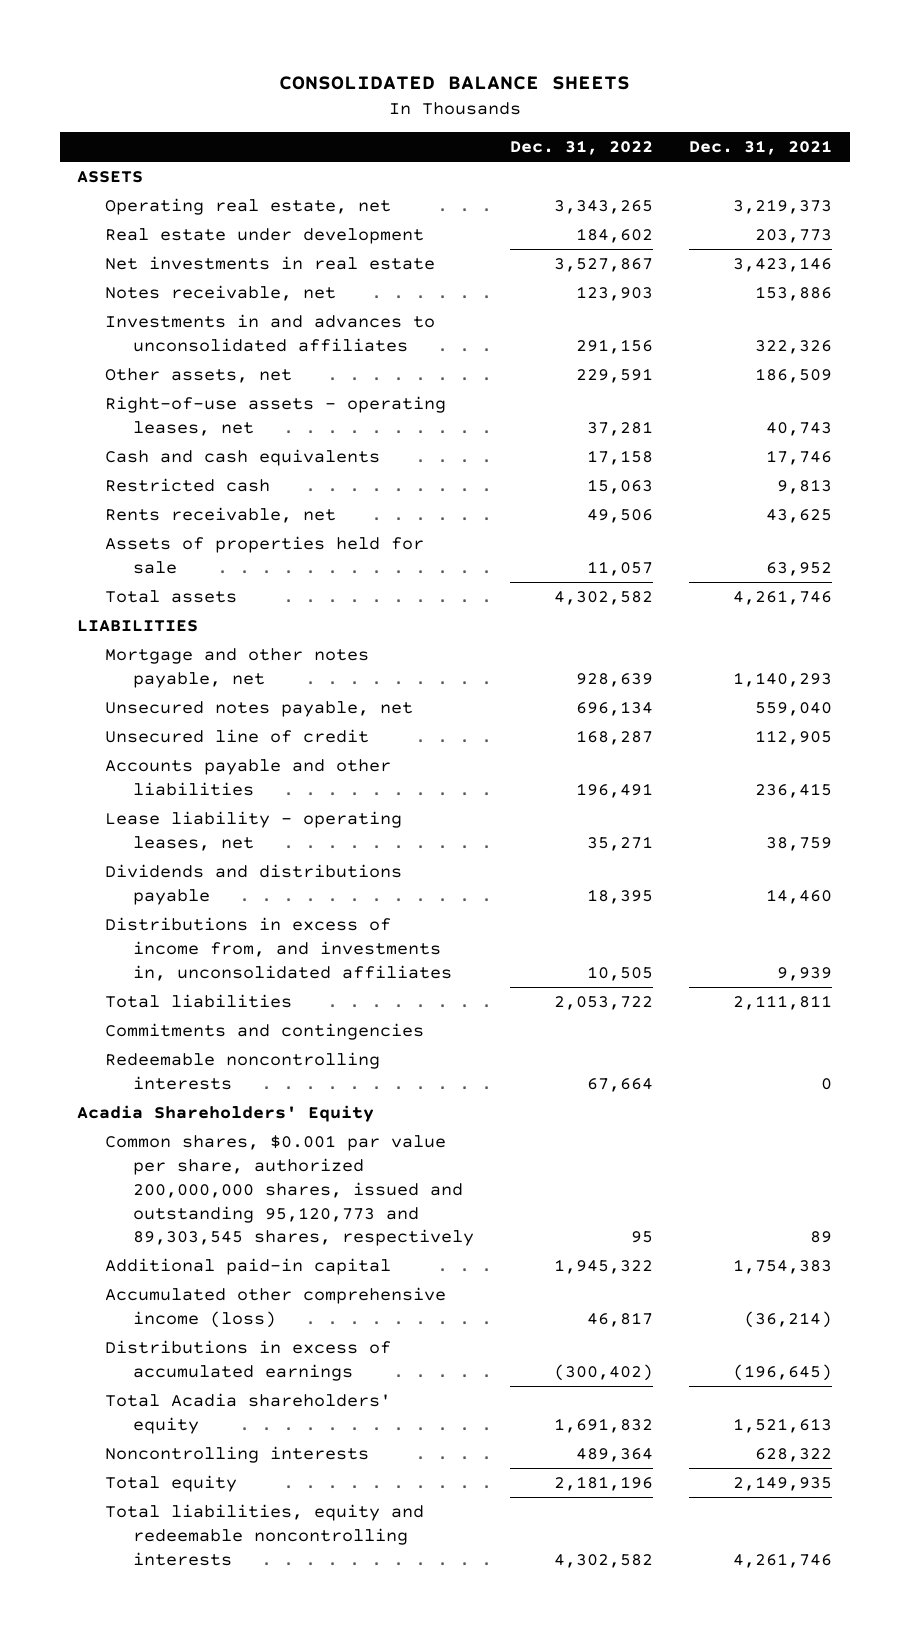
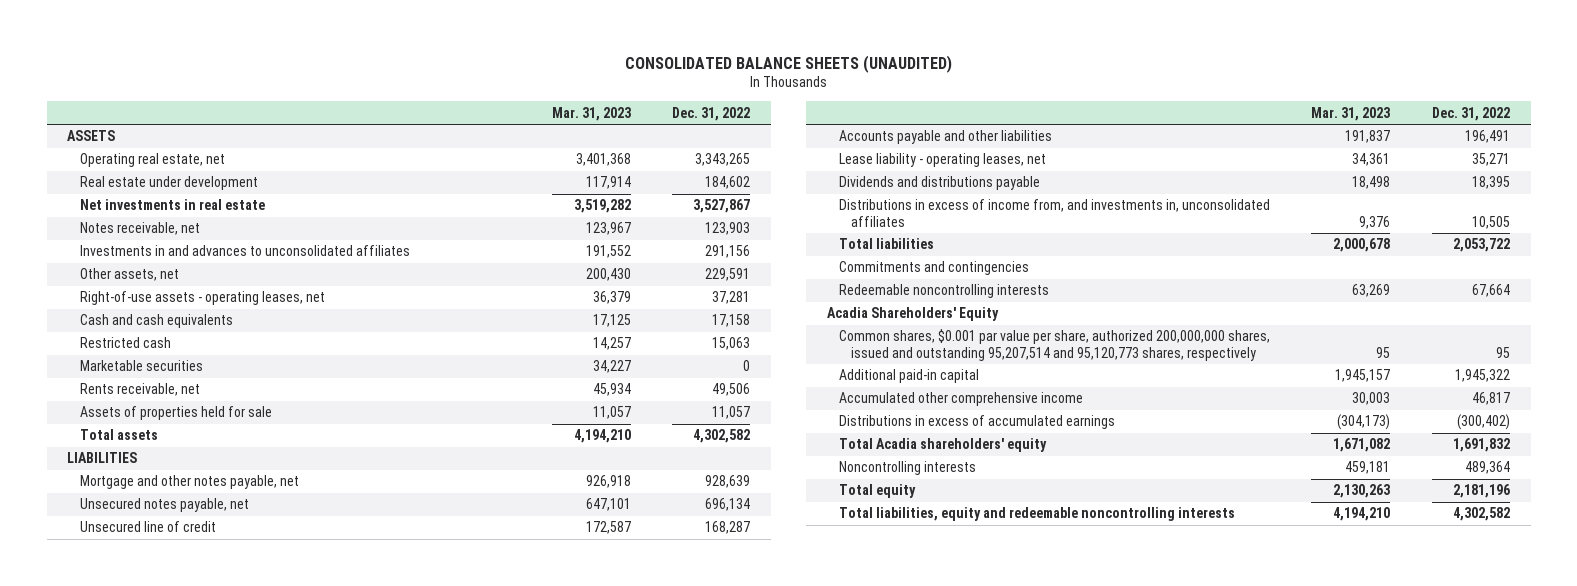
[278,75,630,90] CONSOLIDATED BALANCE SHEETS -> [624,54,952,73] CONSOLIDATED BALANCE SHEETS (UNAUDITED)
[688,140,832,156] Dec. 31, 2021 -> none
none -> [551,106,631,121] Mar. 31, 2023
none -> [79,360,203,372] Marketable securities
[105,1134,475,1247] Common shares, $0.001 par value per share, authorized 200,000,000 shares, issued and outstanding 95,120,773 and 89,303,545 shares, respectively -> [839,329,1271,361] Common shares, $0.001 par value per share, authorized 200,000,000 shares, issued and outstanding 95,207,514 and 95,120,773 shares, respectively
[105,1286,447,1328] Accumulated other comprehensive income (loss) -> [839,392,1084,407] Accumulated other comprehensive income

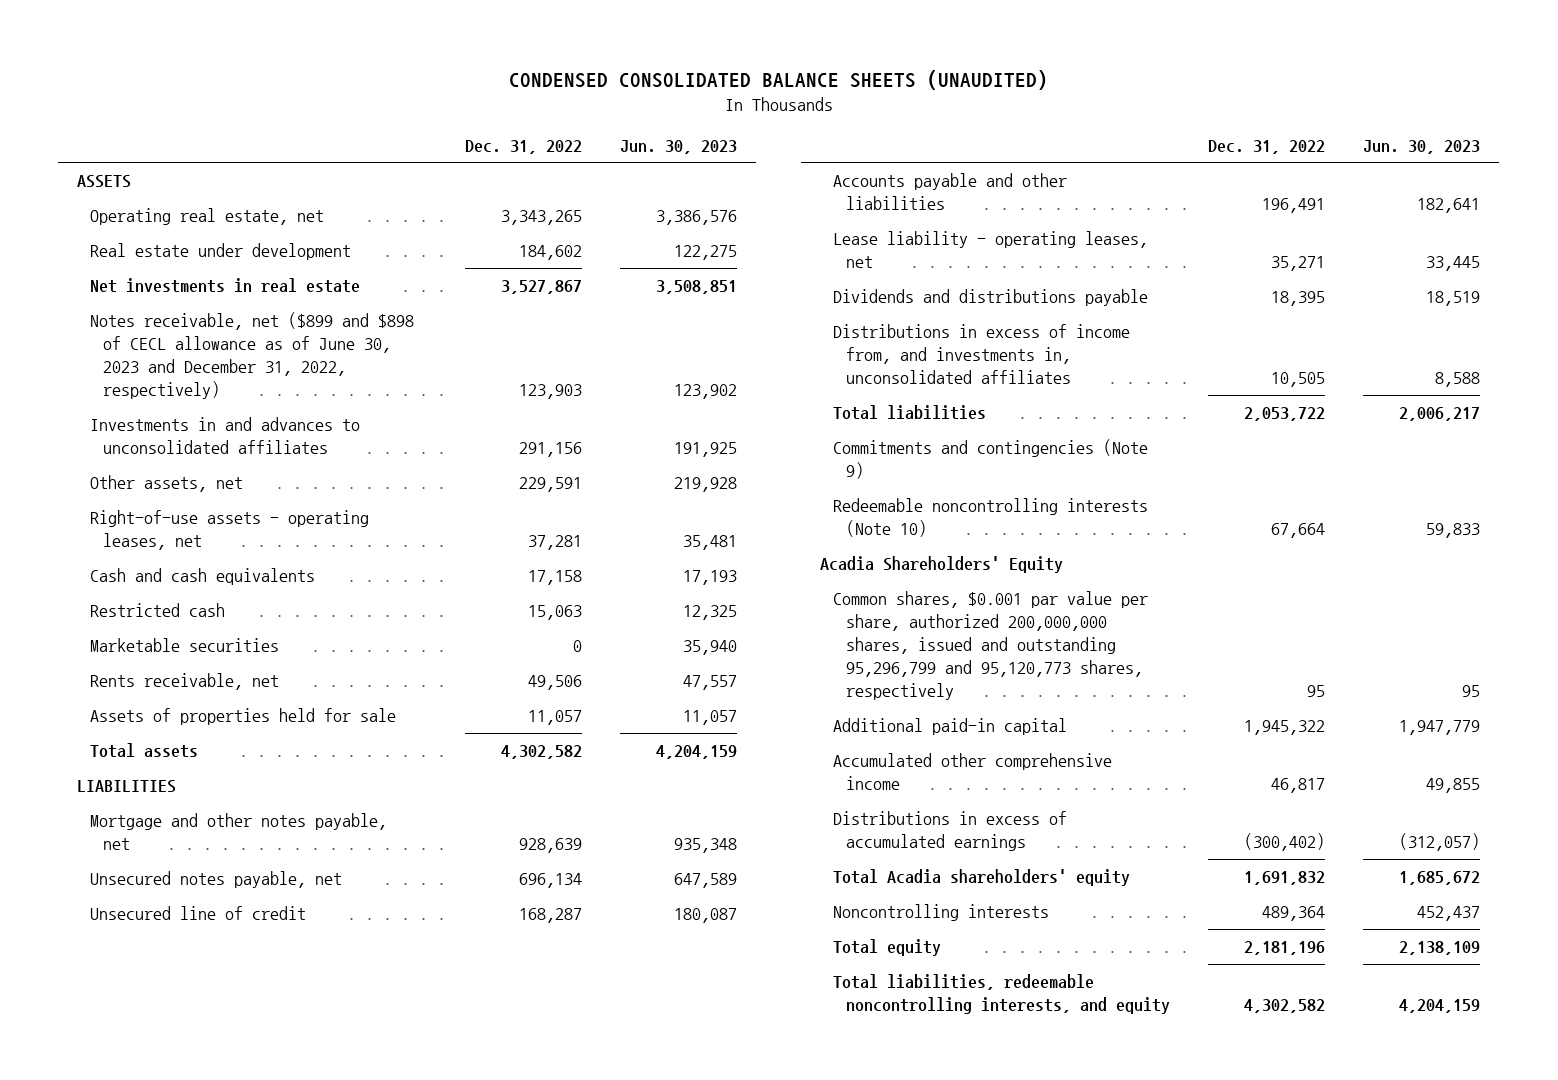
[624,54,952,73] CONSOLIDATED BALANCE SHEETS (UNAUDITED) -> [508,69,1048,90] CONDENSED CONSOLIDATED BALANCE SHEETS (UNAUDITED)
[551,106,631,121] Mar. 31, 2023 -> none
none -> [620,139,738,154] Jun. 30, 2023
[79,222,200,236] Notes receivable, net -> [90,311,415,400] Notes receivable, net ($899 and $898 of CECL allowance as of June 30, 2023 and December 31, 2022, respectively)
[839,261,1030,276] Commitments and contingencies -> [832,438,1148,480] Commitments and contingencies (Note 9)
[839,284,1050,299] Redeemable noncontrolling interests -> [832,497,1148,538] Redeemable noncontrolling interests (Note 10)
[839,329,1271,361] Common shares, $0.001 par value per share, authorized 200,000,000 shares, issued and outstanding 95,207,514 and 95,120,773 shares, respectively -> [832,590,1148,701] Common shares, $0.001 par value per share, authorized 200,000,000 shares, issued and outstanding 95,296,799 and 95,120,773 shares, respectively
[839,507,1236,522] Total liabilities, equity and redeemable noncontrolling interests -> [832,973,1170,1015] Total liabilities, redeemable noncontrolling interests, and equity

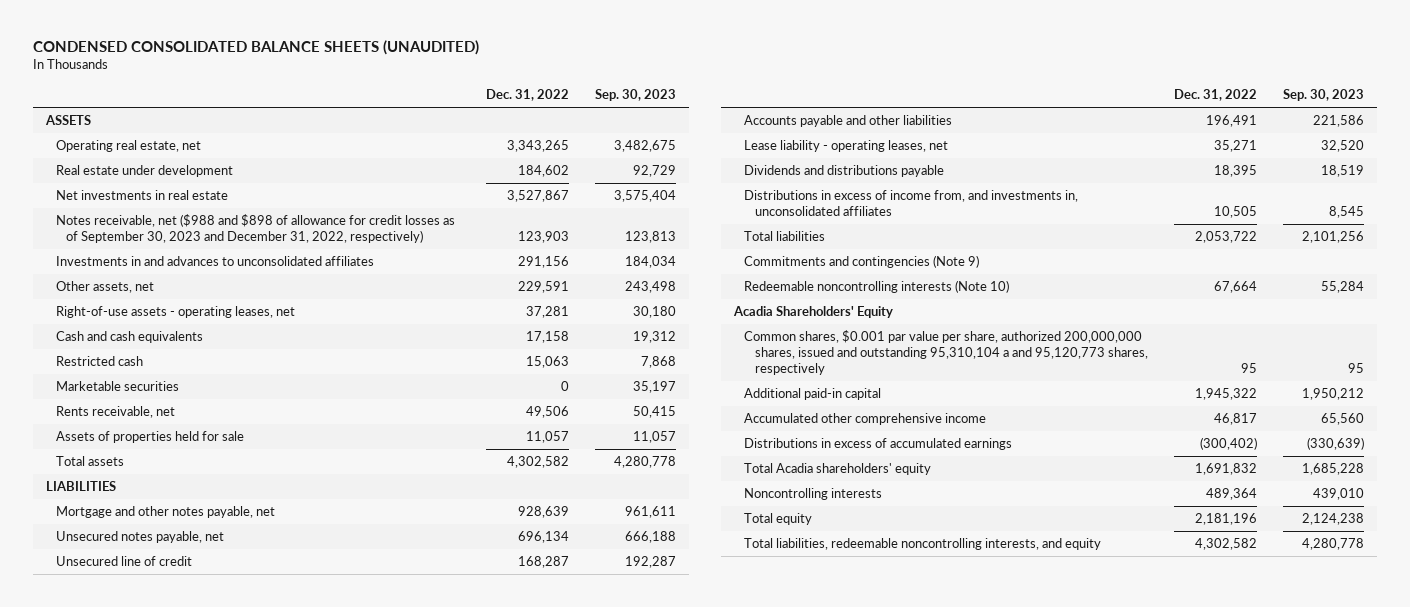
[620,139,738,154] Jun. 30, 2023 -> none
none -> [595,89,677,102] Sep. 30, 2023
[90,311,415,400] Notes receivable, net ($899 and $898 of CECL allowance as of June 30, 2023 and December 31, 2022, respectively) -> [56,214,456,244] Notes receivable, net ($988 and $898 of allowance for credit losses as of September 30, 2023 and December 31, 2022, respectively)
[832,590,1148,701] Common shares, $0.001 par value per share, authorized 200,000,000 shares, issued and outstanding 95,296,799 and 95,120,773 shares, respectively -> [744,330,1148,375] Common shares, $0.001 par value per share, authorized 200,000,000 shares, issued and outstanding 95,310,104 a and 95,120,773 shares, respectively

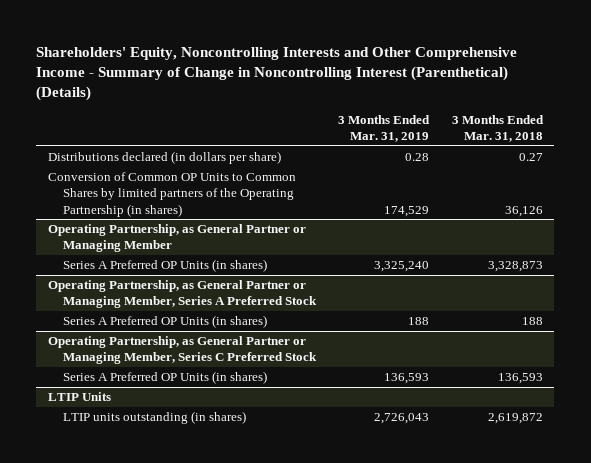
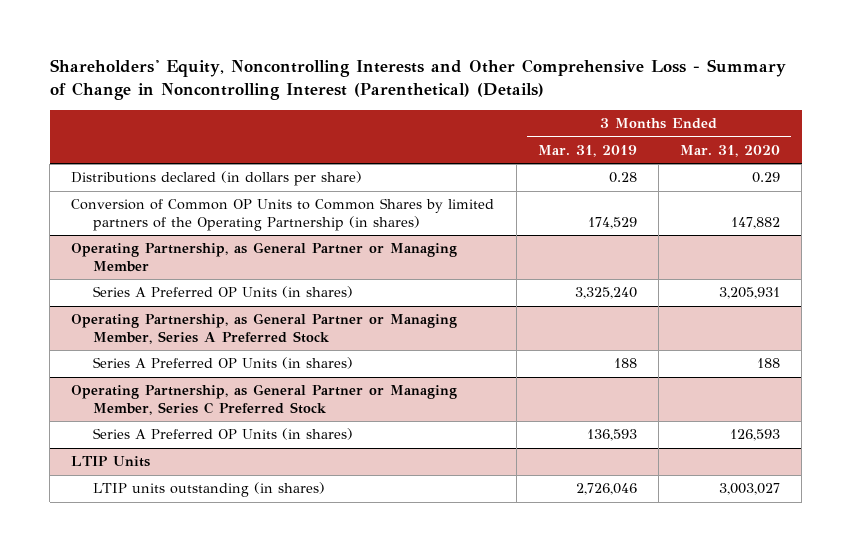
[36,46,518,101] Shareholders' Equity, Noncontrolling Interests and Other Comprehensive Income - Summary of Change in Noncontrolling Interest (Parenthetical) (Details) -> [49,59,786,101] Shareholders' Equity, Noncontrolling Interests and Other Comprehensive Loss - Summary of Change in Noncontrolling Interest (Parenthetical) (Details)
[452,115,545,143] 3 Months Ended Mar. 31, 2018 -> none
none -> [680,144,781,157] Mar. 31, 2020
[374,413,430,425] 2,726,043 -> [575,483,637,496] 2,726,046

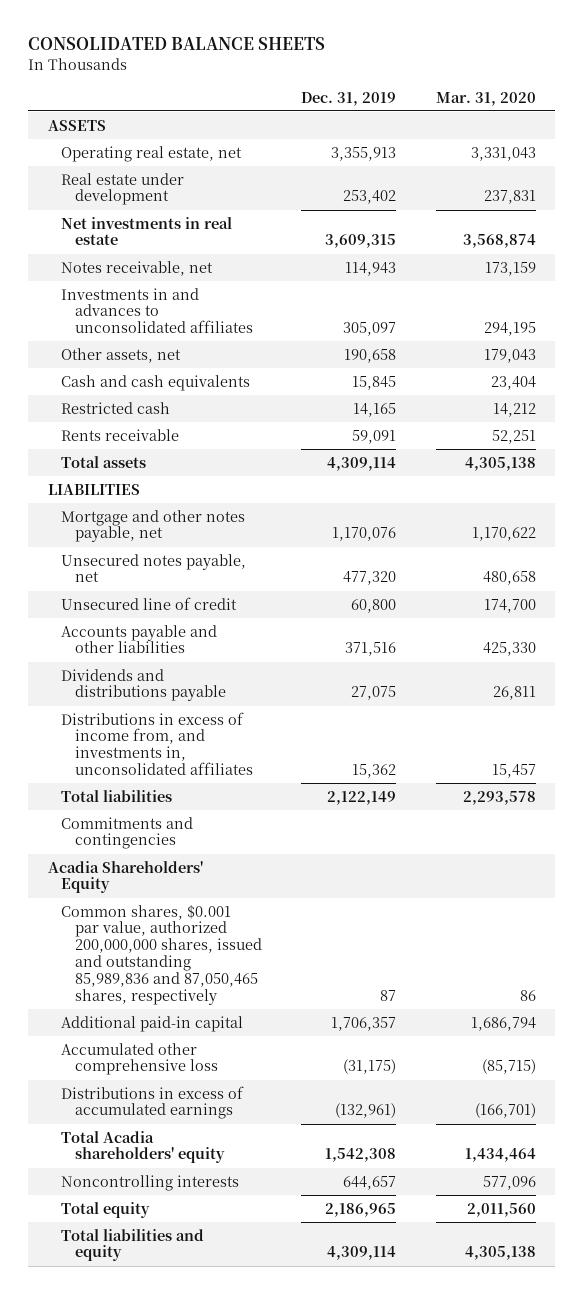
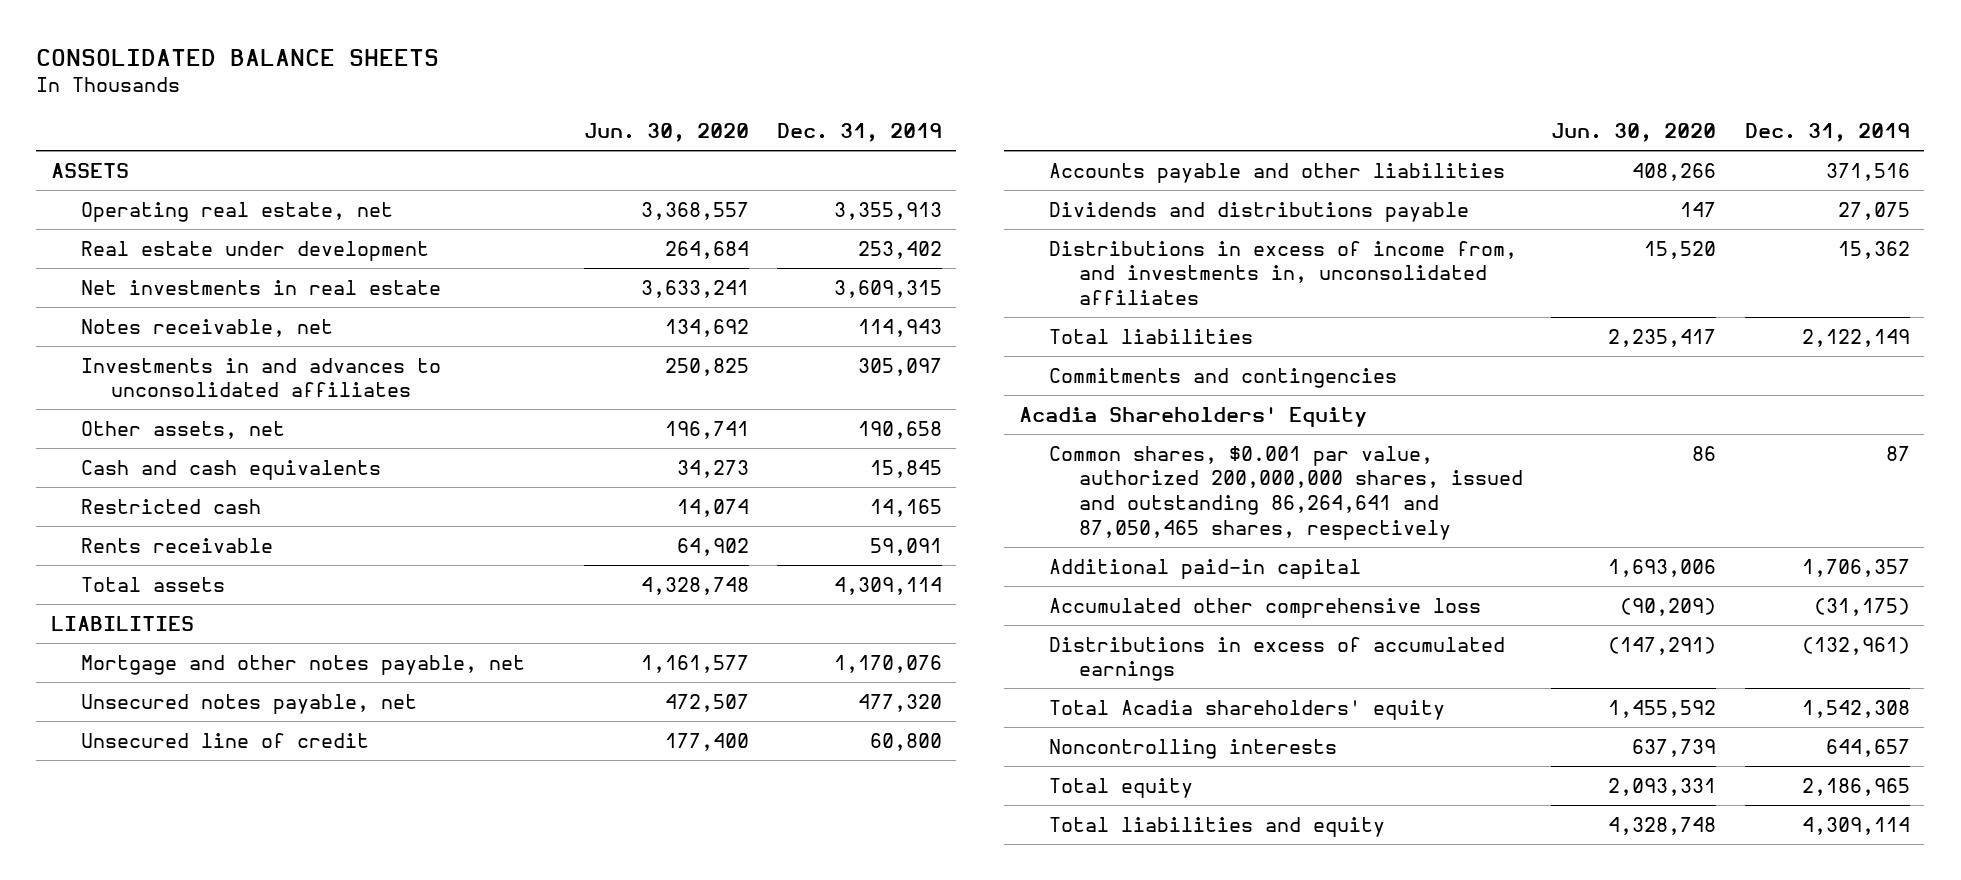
[435,91,536,106] Mar. 31, 2020 -> none
none -> [583,123,749,143] Jun. 30, 2020
[61,904,263,1005] Common shares, $0.001 par value, authorized 200,000,000 shares, issued and outstanding 85,989,836 and 87,050,465 shares, respectively -> [1048,445,1524,540] Common shares, $0.001 par value, authorized 200,000,000 shares, issued and outstanding 86,264,641 and 87,050,465 shares, respectively

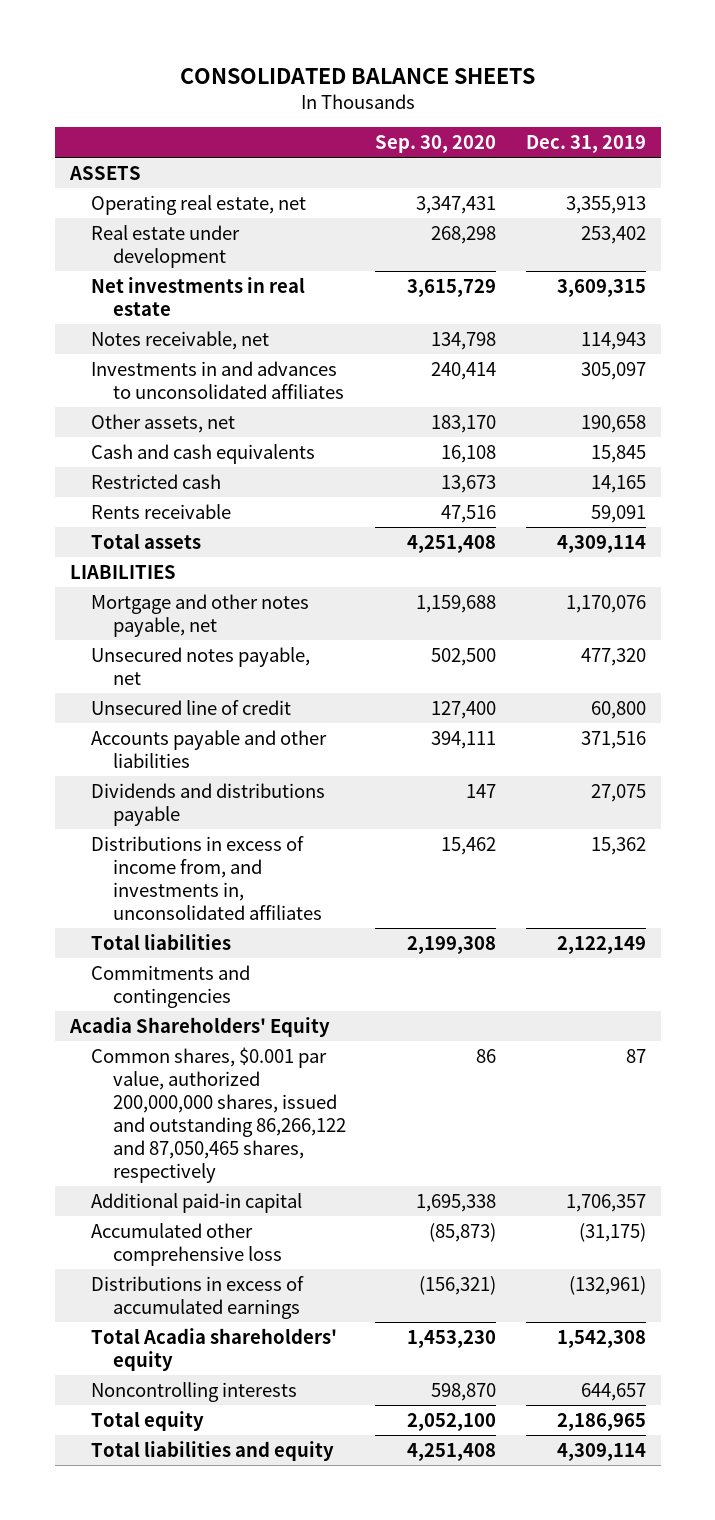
[583,123,749,143] Jun. 30, 2020 -> none
none -> [375,135,497,154] Sep. 30, 2020
[1048,445,1524,540] Common shares, $0.001 par value, authorized 200,000,000 shares, issued and outstanding 86,264,641 and 87,050,465 shares, respectively -> [91,1046,346,1184] Common shares, $0.001 par value, authorized 200,000,000 shares, issued and outstanding 86,266,122 and 87,050,465 shares, respectively

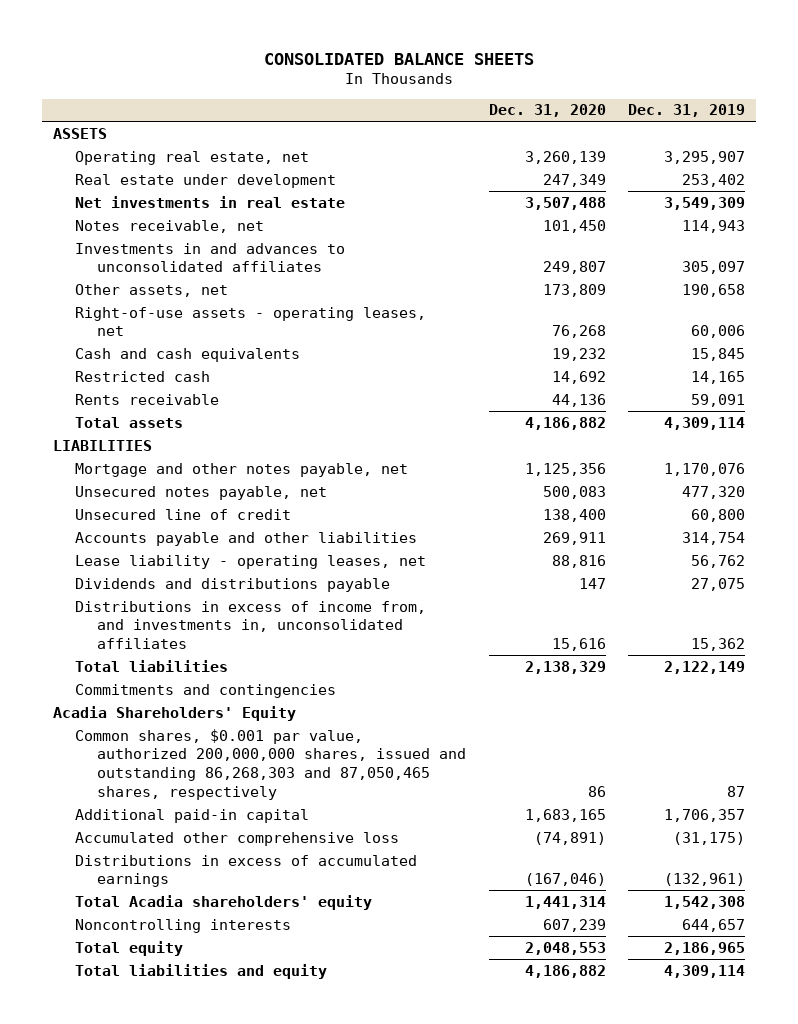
[375,135,497,154] Sep. 30, 2020 -> none
none -> [488,104,606,118] Dec. 31, 2020
[565,195,646,214] 3,355,913 -> [663,150,745,164] 3,295,907
[556,278,646,297] 3,609,315 -> [663,196,745,210] 3,549,309
none -> [75,306,427,337] Right-of-use assets - operating leases, net
[580,730,646,749] 371,516 -> [681,531,745,545] 314,754
none -> [75,554,427,569] Lease liability - operating leases, net
[91,1046,346,1184] Common shares, $0.001 par value, authorized 200,000,000 shares, issued and outstanding 86,266,122 and 87,050,465 shares, respectively -> [75,728,467,800] Common shares, $0.001 par value, authorized 200,000,000 shares, issued and outstanding 86,268,303 and 87,050,465 shares, respectively

